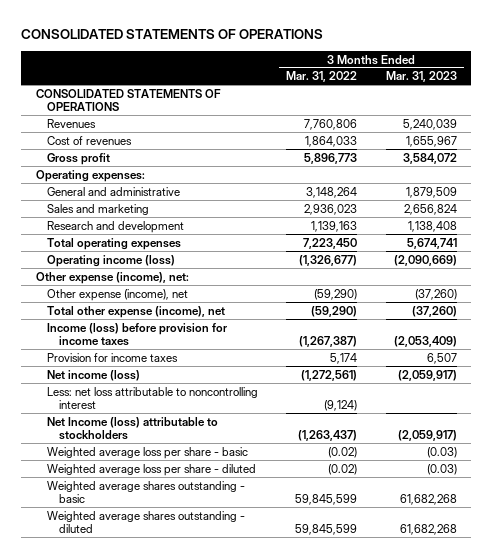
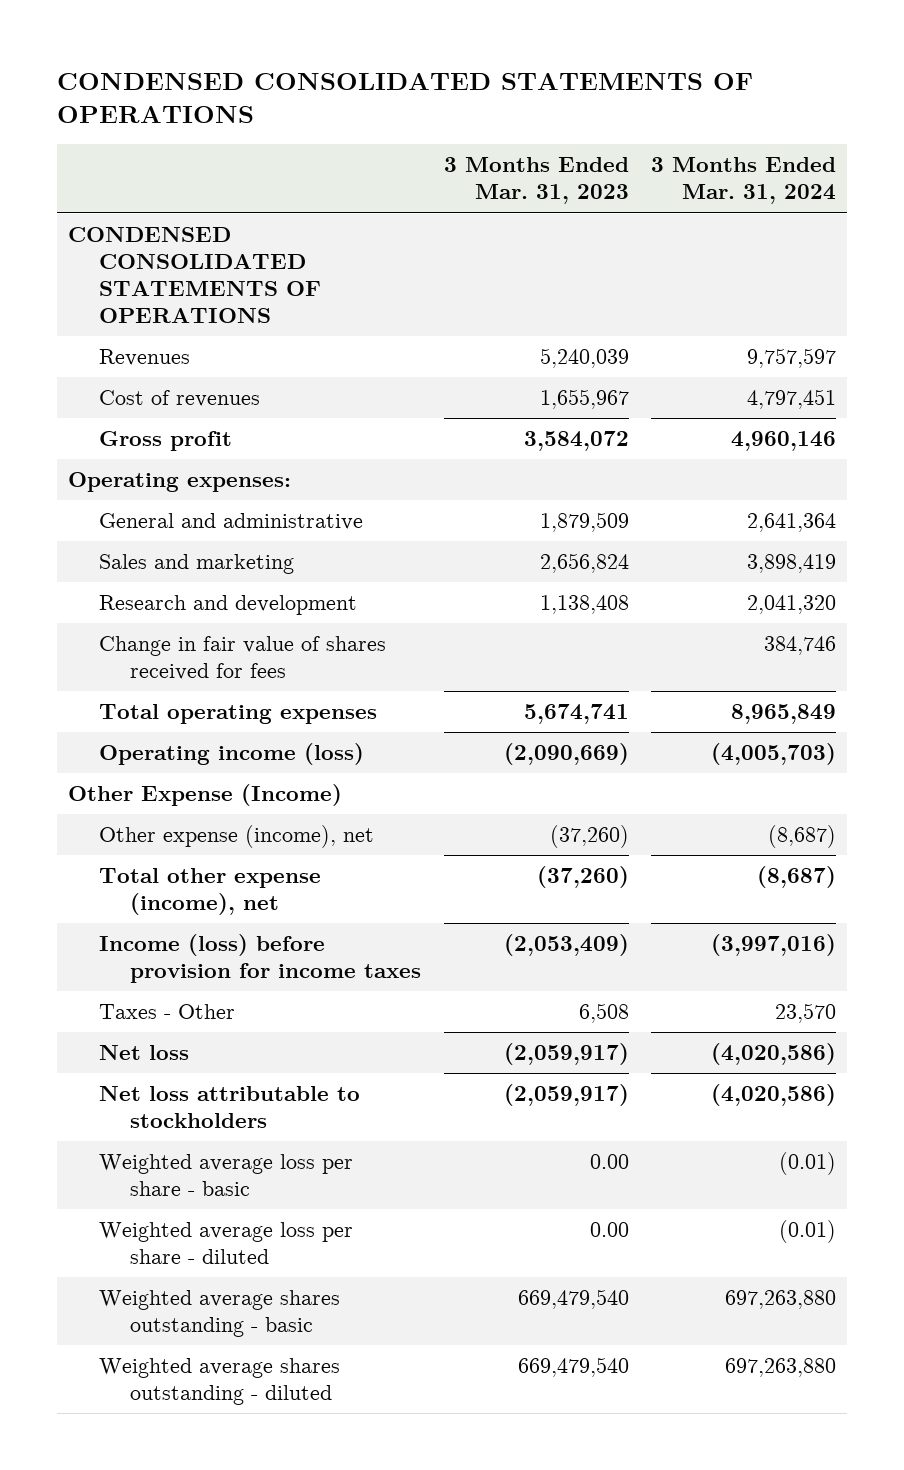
[21,29,324,40] CONSOLIDATED STATEMENTS OF OPERATIONS -> [56,72,753,123] CONDENSED CONSOLIDATED STATEMENTS OF OPERATIONS
[286,71,358,83] Mar. 31, 2022 -> none
none -> [650,157,836,205] 3 Months Ended Mar. 31, 2024
[35,88,221,112] CONSOLIDATED STATEMENTS OF OPERATIONS -> [67,227,322,323] CONDENSED CONSOLIDATED STATEMENTS OF OPERATIONS
none -> [99,636,387,681] Change in fair value of shares received for fees
[35,271,189,284] Other expense (income), net: -> [67,784,342,807] Other Expense (Income)
[47,386,259,410] Less: net loss attributable to noncontrolling interest -> none
[47,352,179,362] Provision for income taxes -> [99,1004,236,1020] Taxes - Other
[426,352,457,364] 6,507 -> [578,1003,629,1024] 6,508
[47,369,141,381] Net income (loss) -> [99,1045,190,1061] Net loss
[47,416,219,441] Net Income (loss) attributable to stockholders -> [99,1086,361,1129] Net loss attributable to stockholders
[426,446,457,458] (0.03) -> [589,1154,629,1170] 0.00
[426,463,457,475] (0.03) -> [589,1222,629,1238] 0.00
[399,494,457,506] 61,682,268 -> [517,1289,629,1310] 669,479,540
[399,524,457,536] 61,682,268 -> [517,1357,629,1378] 669,479,540

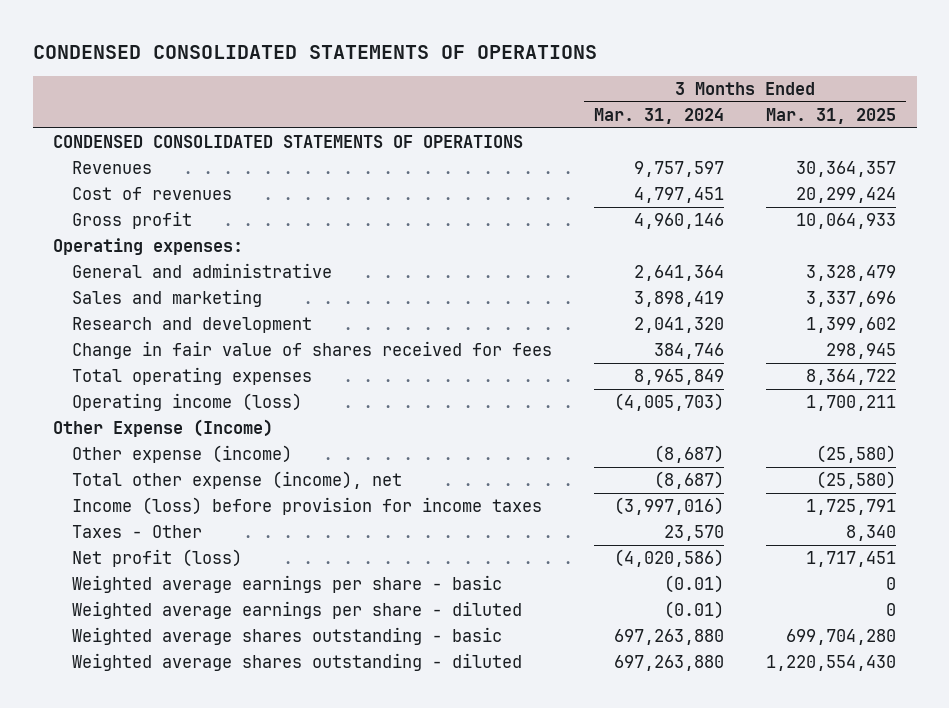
[443,157,629,205] 3 Months Ended Mar. 31, 2023 -> none
none -> [765,108,896,125] Mar. 31, 2025
[99,825,375,849] Other expense (income), net -> [72,445,293,464] Other expense (income)
[99,1045,190,1061] Net loss -> none
[99,1086,361,1129] Net loss attributable to stockholders -> [72,549,243,568] Net profit (loss)
[99,1154,354,1197] Weighted average loss per share - basic -> [72,575,503,594] Weighted average earnings per share - basic
[99,1222,354,1265] Weighted average loss per share - diluted -> [72,601,523,620] Weighted average earnings per share - diluted

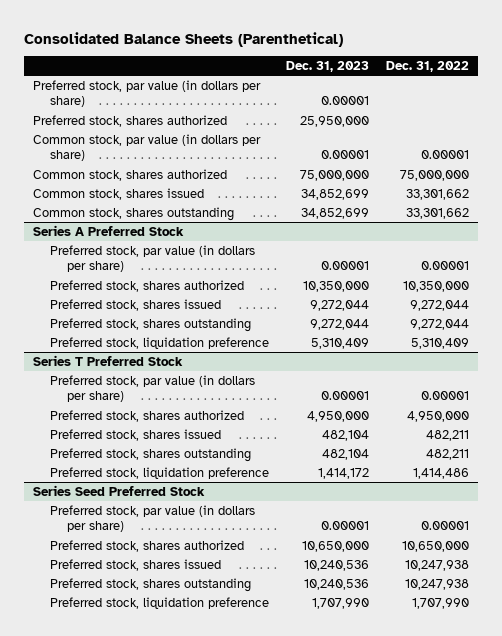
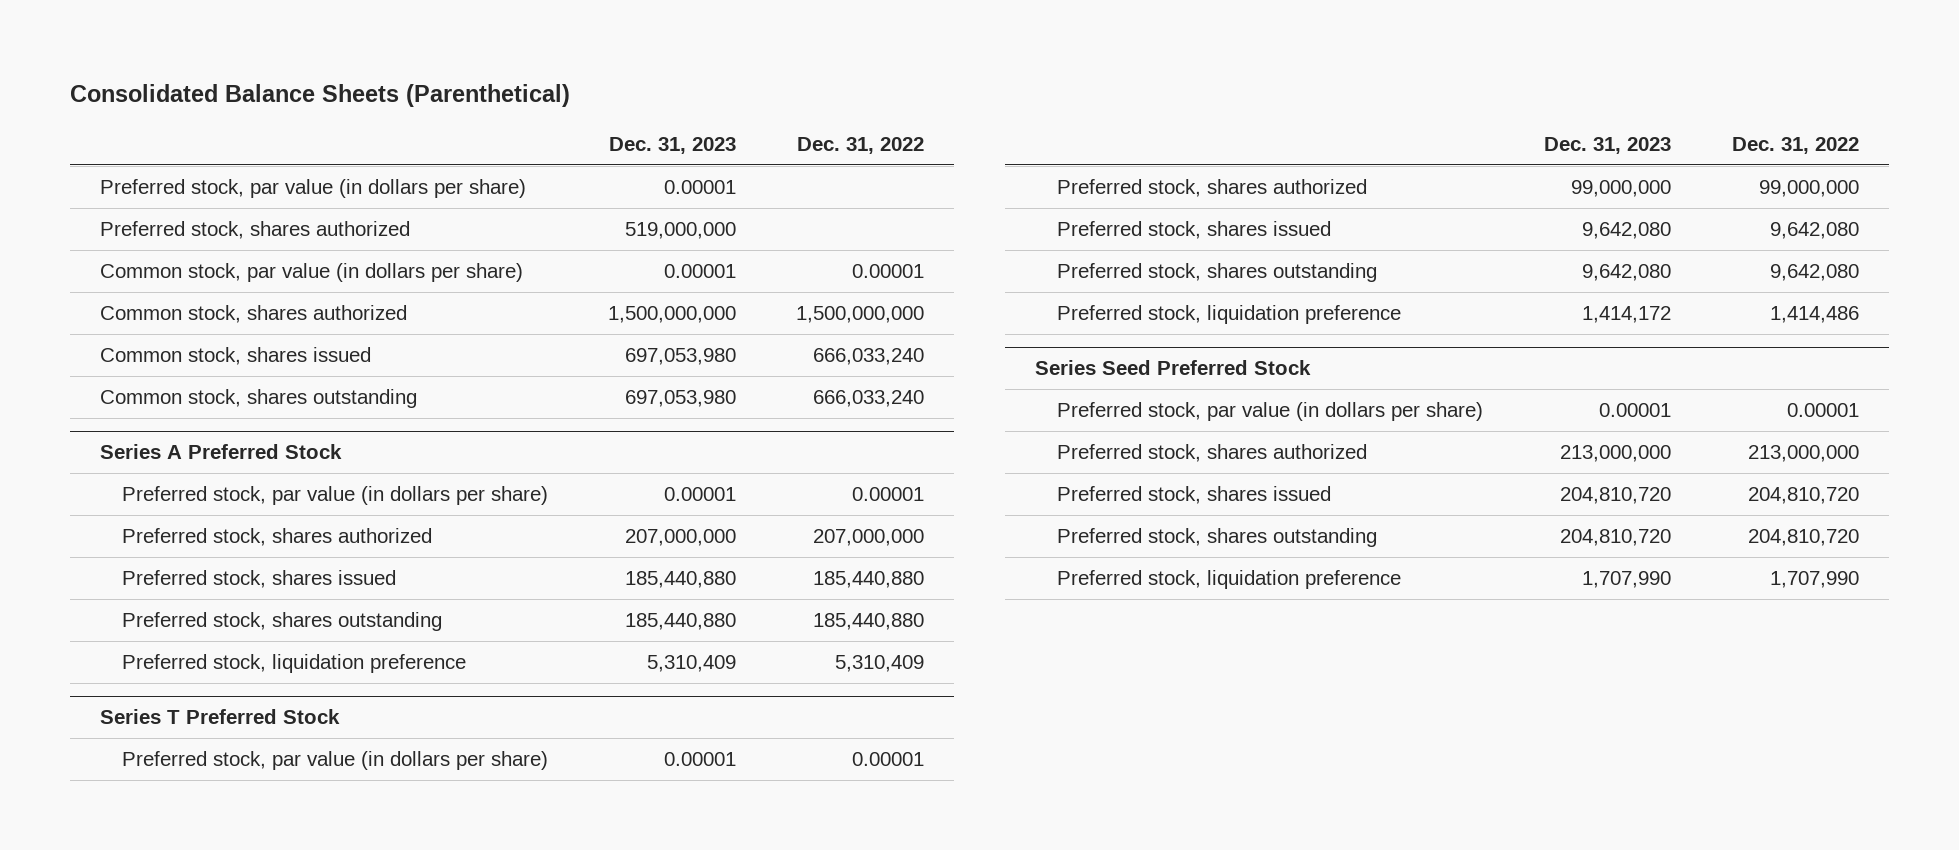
[300,115,370,127] 25,950,000 -> [625,222,737,240] 519,000,000
[300,169,370,181] 75,000,000 -> [608,306,737,324] 1,500,000,000
[400,169,470,181] 75,000,000 -> [796,306,925,324] 1,500,000,000
[301,188,370,200] 34,852,699 -> [625,348,737,366] 697,053,980
[406,188,470,200] 33,301,662 -> [813,348,925,366] 666,033,240
[301,207,370,219] 34,852,699 -> [625,390,737,408] 697,053,980
[406,207,470,219] 33,301,662 -> [813,390,925,408] 666,033,240
[303,280,370,292] 10,350,000 -> [625,529,737,547] 207,000,000
[403,280,470,292] 10,350,000 -> [813,529,925,547] 207,000,000
[310,299,370,311] 9,272,044 -> [625,571,737,589] 185,440,880
[410,299,470,311] 9,272,044 -> [813,571,925,589] 185,440,880
[310,318,370,330] 9,272,044 -> [625,613,737,631] 185,440,880
[410,318,470,330] 9,272,044 -> [813,613,925,631] 185,440,880
[307,410,370,422] 4,950,000 -> [1571,180,1672,198] 99,000,000
[407,410,470,422] 4,950,000 -> [1759,180,1860,198] 99,000,000
[322,429,370,441] 482,104 -> [1582,222,1672,240] 9,642,080
[426,429,470,441] 482,211 -> [1770,222,1860,240] 9,642,080
[322,448,370,460] 482,104 -> [1582,264,1672,282] 9,642,080
[426,448,470,460] 482,211 -> [1770,264,1860,282] 9,642,080
[302,540,370,552] 10,650,000 -> [1560,445,1672,463] 213,000,000
[402,540,470,552] 10,650,000 -> [1748,445,1860,463] 213,000,000
[304,559,370,571] 10,240,536 -> [1560,487,1672,505] 204,810,720
[405,559,470,571] 10,247,938 -> [1748,487,1860,505] 204,810,720
[304,578,370,590] 10,240,536 -> [1560,529,1672,547] 204,810,720
[405,578,470,590] 10,247,938 -> [1748,529,1860,547] 204,810,720

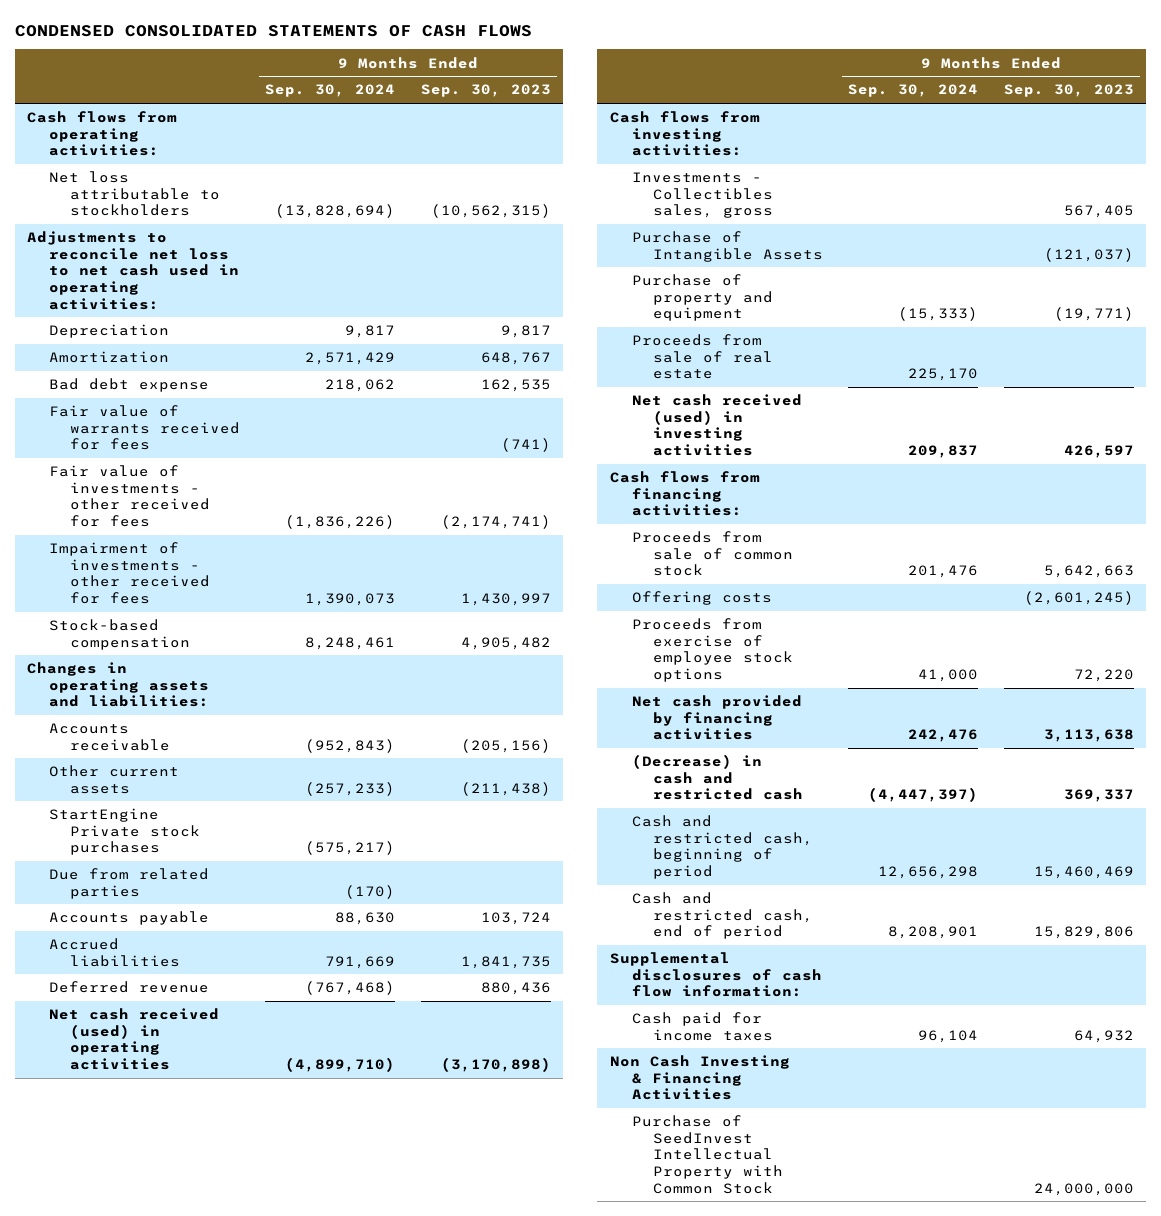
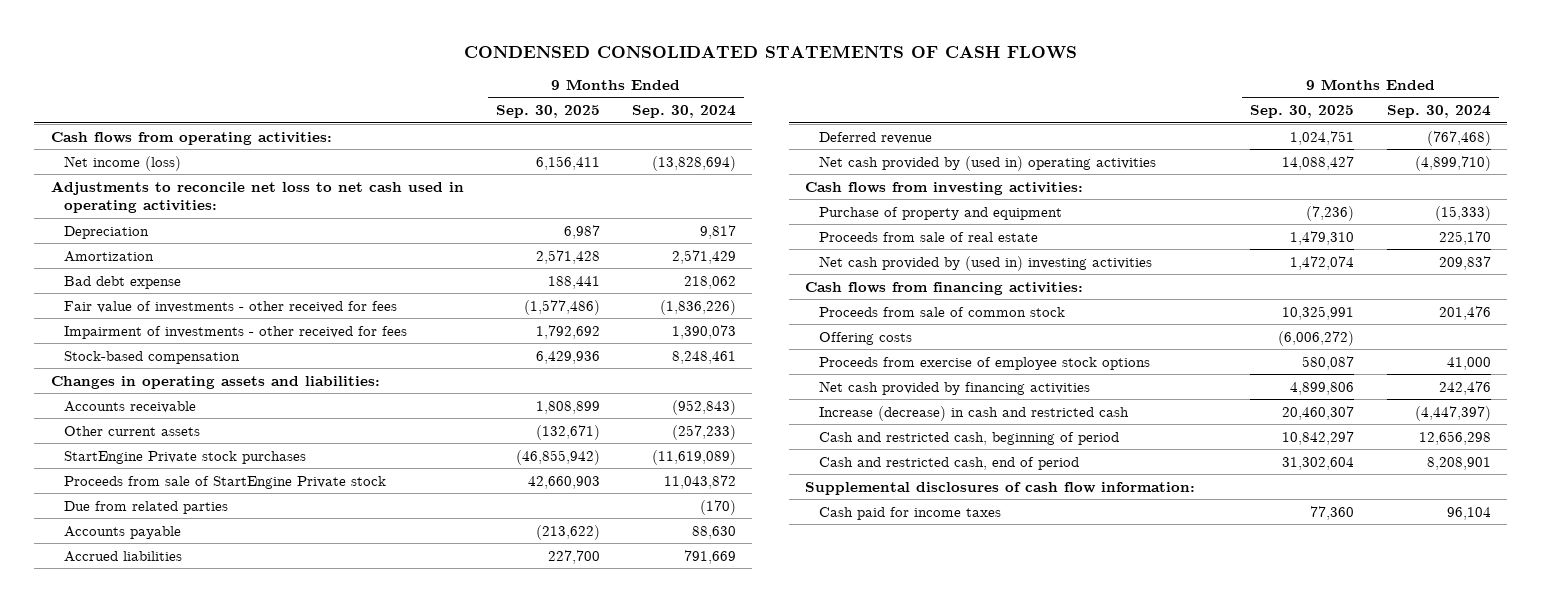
[420,84,551,98] Sep. 30, 2023 -> none
none -> [495,105,600,119] Sep. 30, 2025
[48,171,220,217] Net loss attributable to stockholders -> [63,155,181,171] Net income (loss)
[48,405,240,451] Fair value of warrants received for fees -> none
[305,841,396,856] (575,217) -> [651,449,736,465] (11,619,089)
none -> [63,475,386,489] Proceeds from sale of StartEngine Private stock
[48,1008,219,1070] Net cash received (used) in operating activities -> [818,155,1156,171] Net cash provided by (used in) operating activities
[631,172,773,219] Investments - Collectibles sales, gross -> none
[631,231,823,262] Purchase of Intangible Assets -> none
[631,394,802,456] Net cash received (used) in investing activities -> [818,255,1152,271] Net cash provided by (used in) investing activities
[631,754,803,801] (Decrease) in cash and restricted cash -> [818,405,1129,421] Increase (decrease) in cash and restricted cash
[610,1055,791,1101] Non Cash Investing & Financing Activities -> none
[631,1115,783,1194] Purchase of SeedInvest Intellectual Property with Common Stock -> none

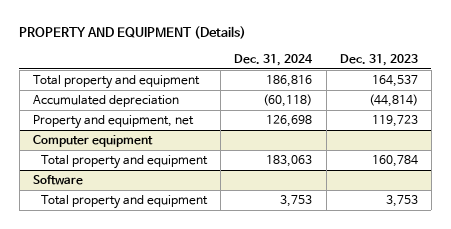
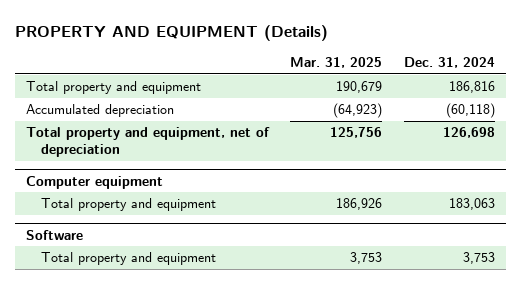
[339,53,418,66] Dec. 31, 2023 -> none
none -> [290,57,383,69] Mar. 31, 2025
[32,115,194,130] Property and equipment, net -> [25,127,270,158] Total property and equipment, net of depreciation

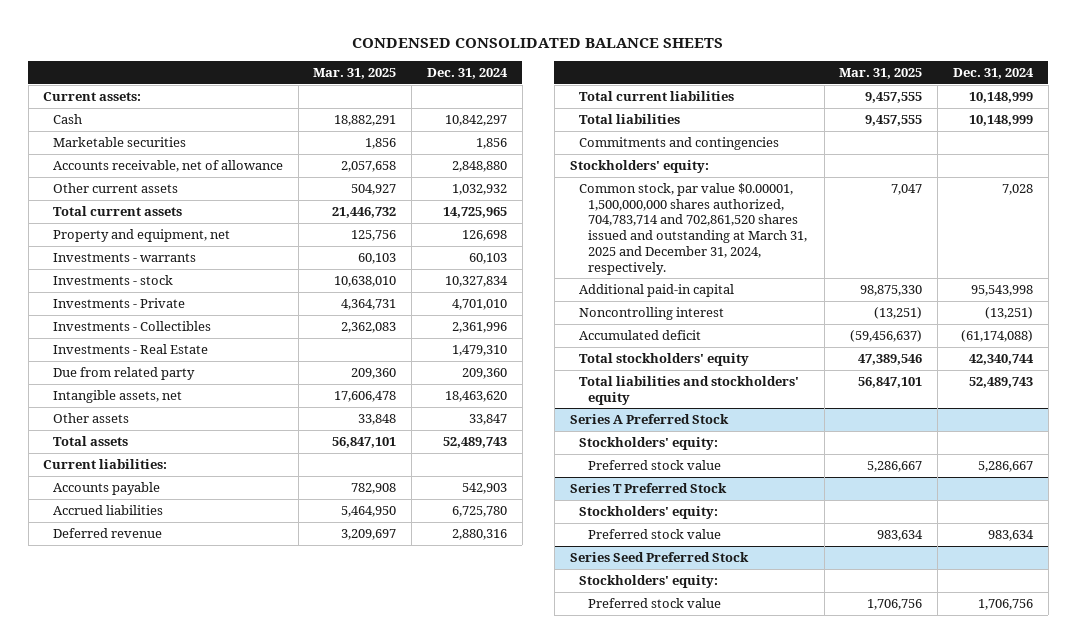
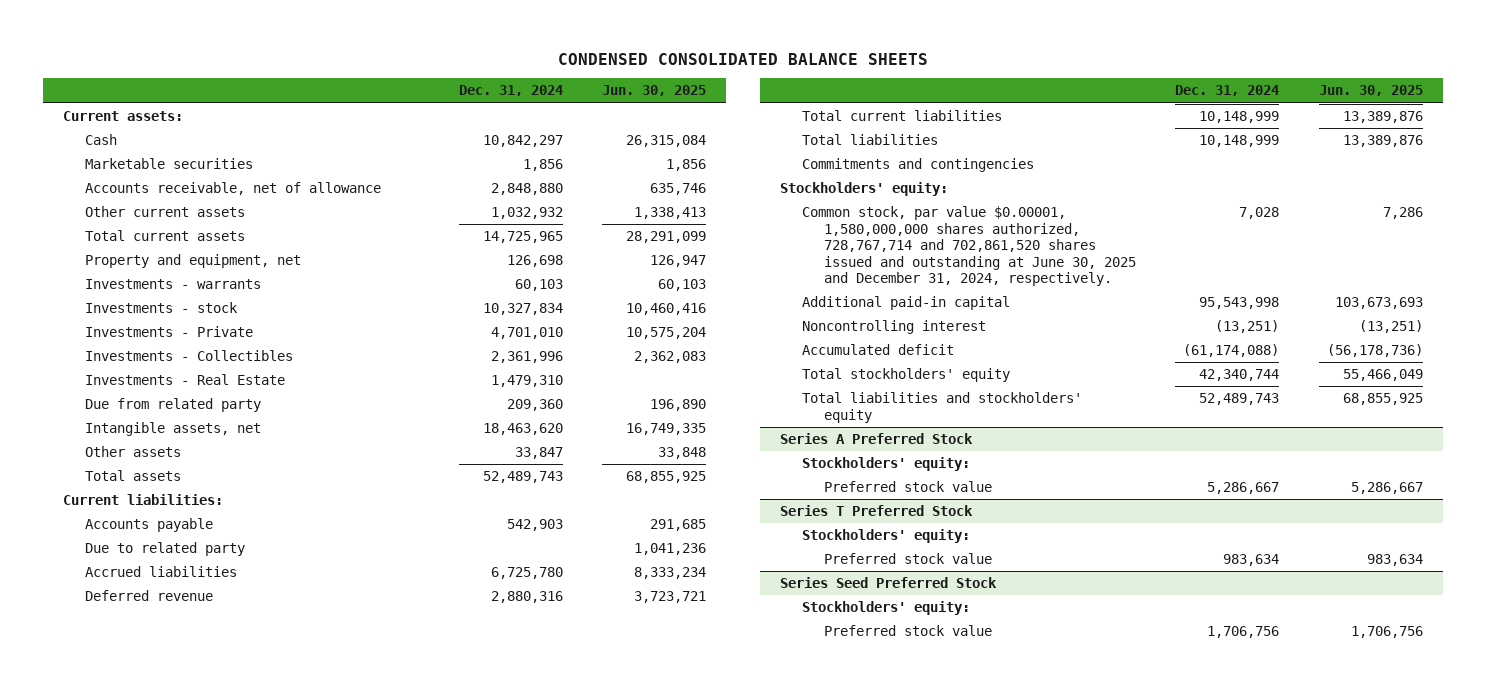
[313,67,397,79] Mar. 31, 2025 -> none
none -> [602,85,707,97] Jun. 30, 2025
none -> [85,542,246,557] Due to related party
[578,182,808,275] Common stock, par value $0.00001, 1,500,000,000 shares authorized, 704,783,714 and 702,861,520 shares issued and outstanding at March 31, 2025 and December 31, 2024, respectively. -> [801,206,1136,287] Common stock, par value $0.00001, 1,580,000,000 shares authorized, 728,767,714 and 702,861,520 shares issued and outstanding at June 30, 2025 and December 31, 2024, respectively.

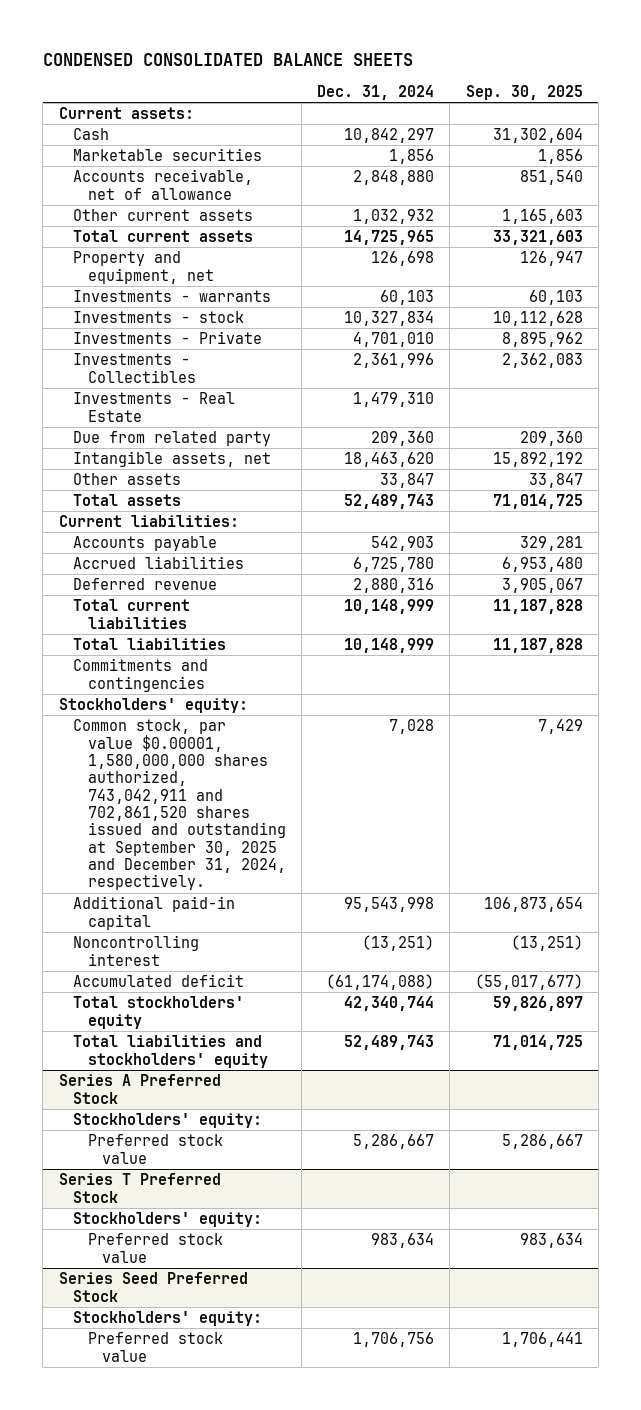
[602,85,707,97] Jun. 30, 2025 -> none
none -> [465,84,583,100] Sep. 30, 2025
[85,542,246,557] Due to related party -> none
[801,206,1136,287] Common stock, par value $0.00001, 1,580,000,000 shares authorized, 728,767,714 and 702,861,520 shares issued and outstanding at June 30, 2025 and December 31, 2024, respectively. -> [73,719,286,891] Common stock, par value $0.00001, 1,580,000,000 shares authorized, 743,042,911 and 702,861,520 shares issued and outstanding at September 30, 2025 and December 31, 2024, respectively.

